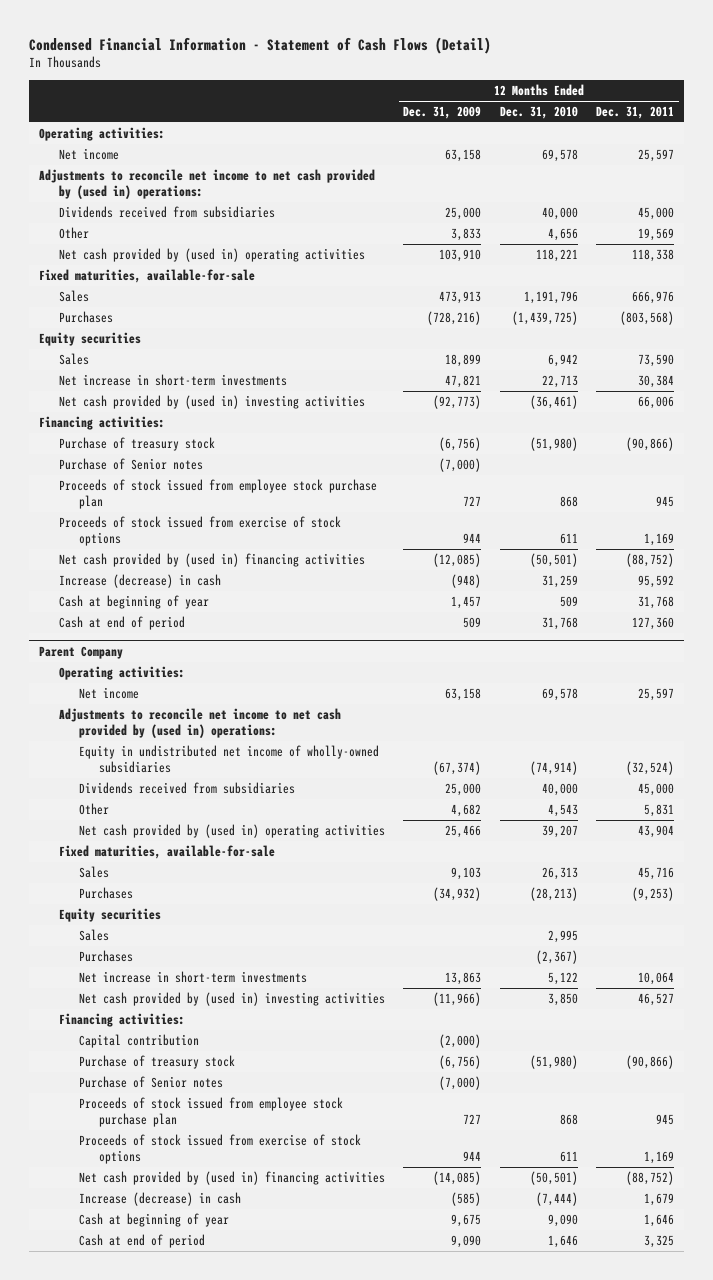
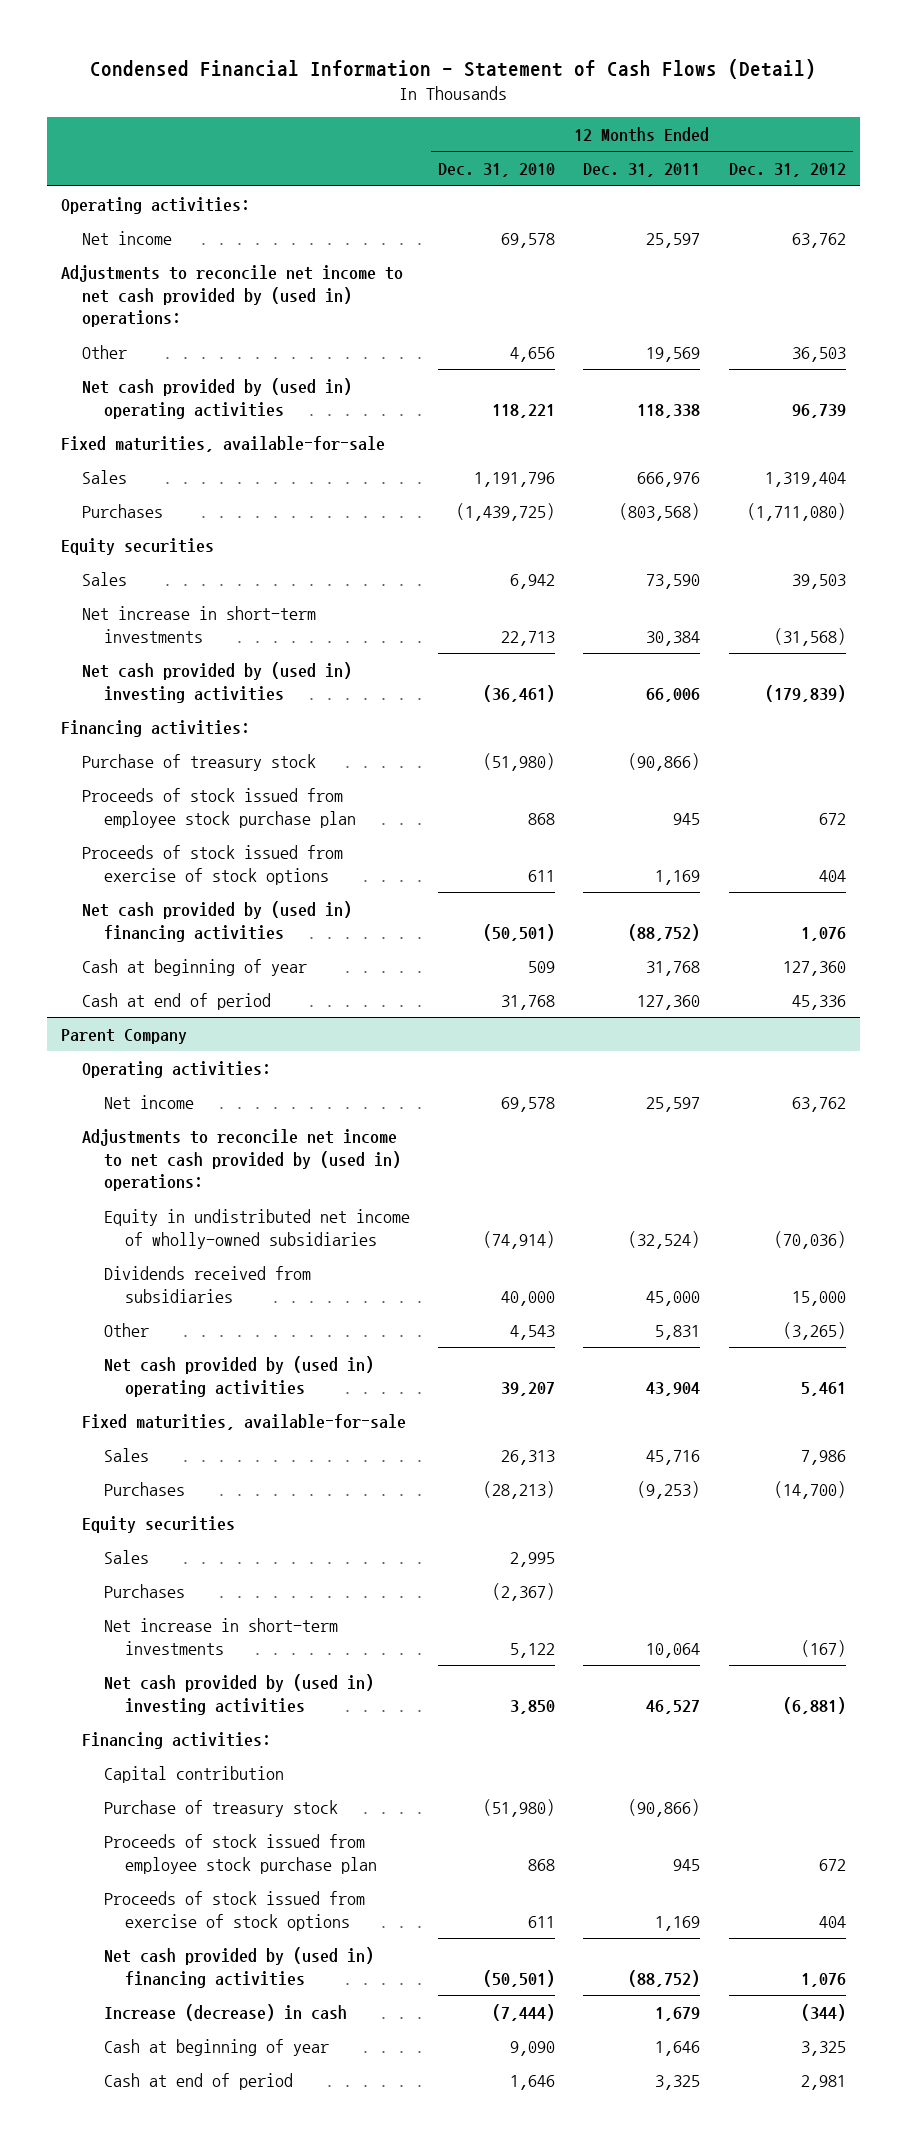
[403,106,482,120] Dec. 31, 2009 -> none
none -> [728,163,846,178] Dec. 31, 2012
[58,205,275,218] Dividends received from subsidiaries -> none
[58,457,203,470] Purchase of Senior notes -> none
[58,573,221,588] Increase (decrease) in cash -> none
[78,1075,223,1088] Purchase of Senior notes -> none

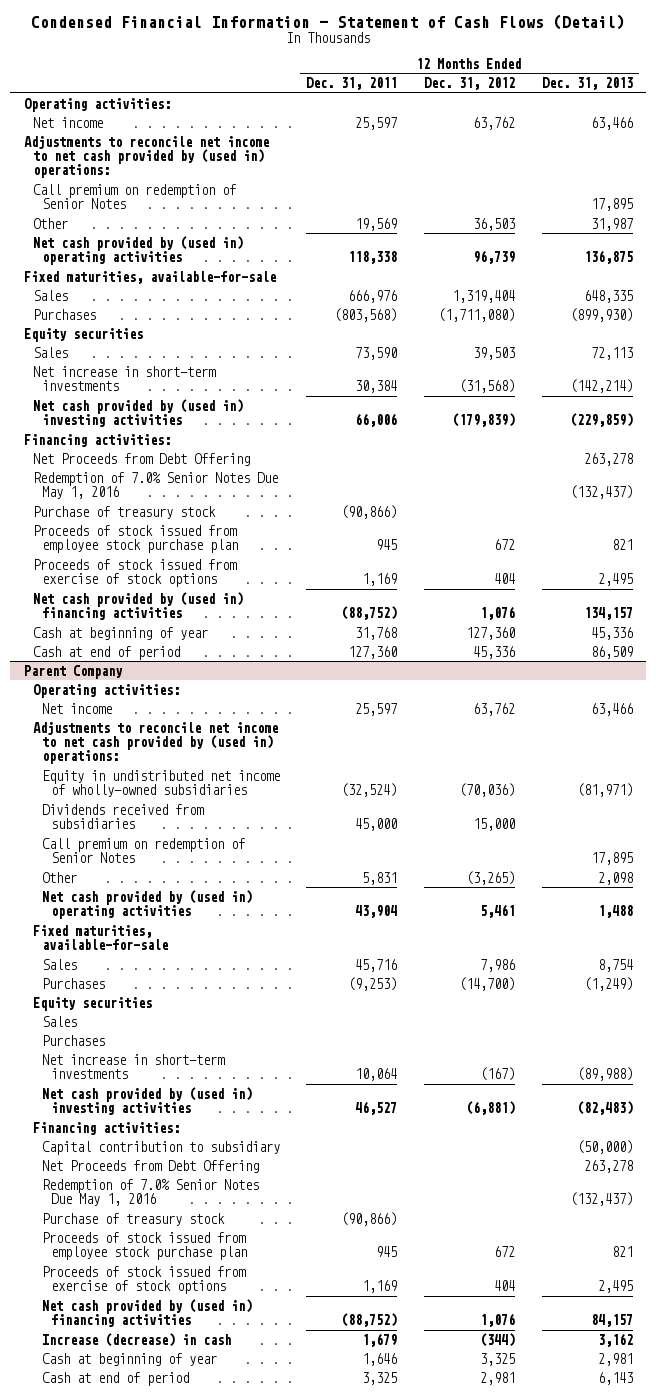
[437,163,555,178] Dec. 31, 2010 -> none
none -> [541,76,633,90] Dec. 31, 2013
none -> [32,183,236,210] Call premium on redemption of Senior Notes
none -> [32,452,250,466] Net Proceeds from Debt Offering
none -> [32,471,278,500] Redemption of 7.0% Senior Notes Due May 1, 2016
none -> [41,837,245,864] Call premium on redemption of Senior Notes
[103,1765,284,1783] Capital contribution -> [41,1140,280,1155] Capital contribution to subsidiary
none -> [41,1159,259,1173] Net Proceeds from Debt Offering
none -> [41,1178,259,1207] Redemption of 7.0% Senior Notes Due May 1, 2016

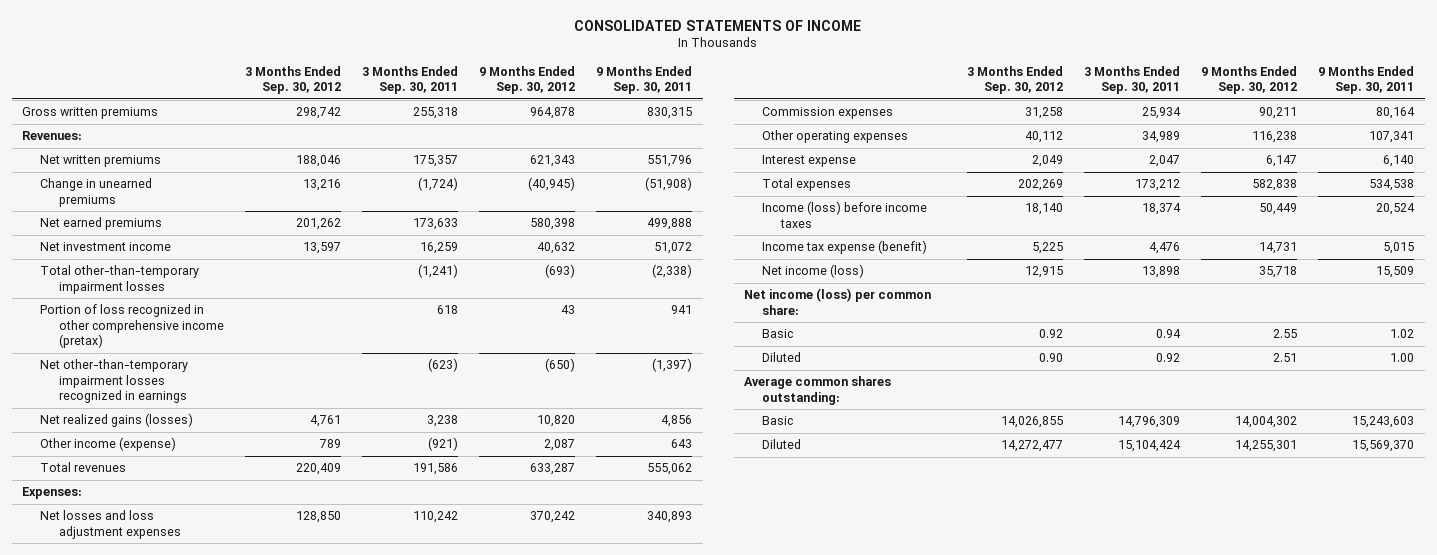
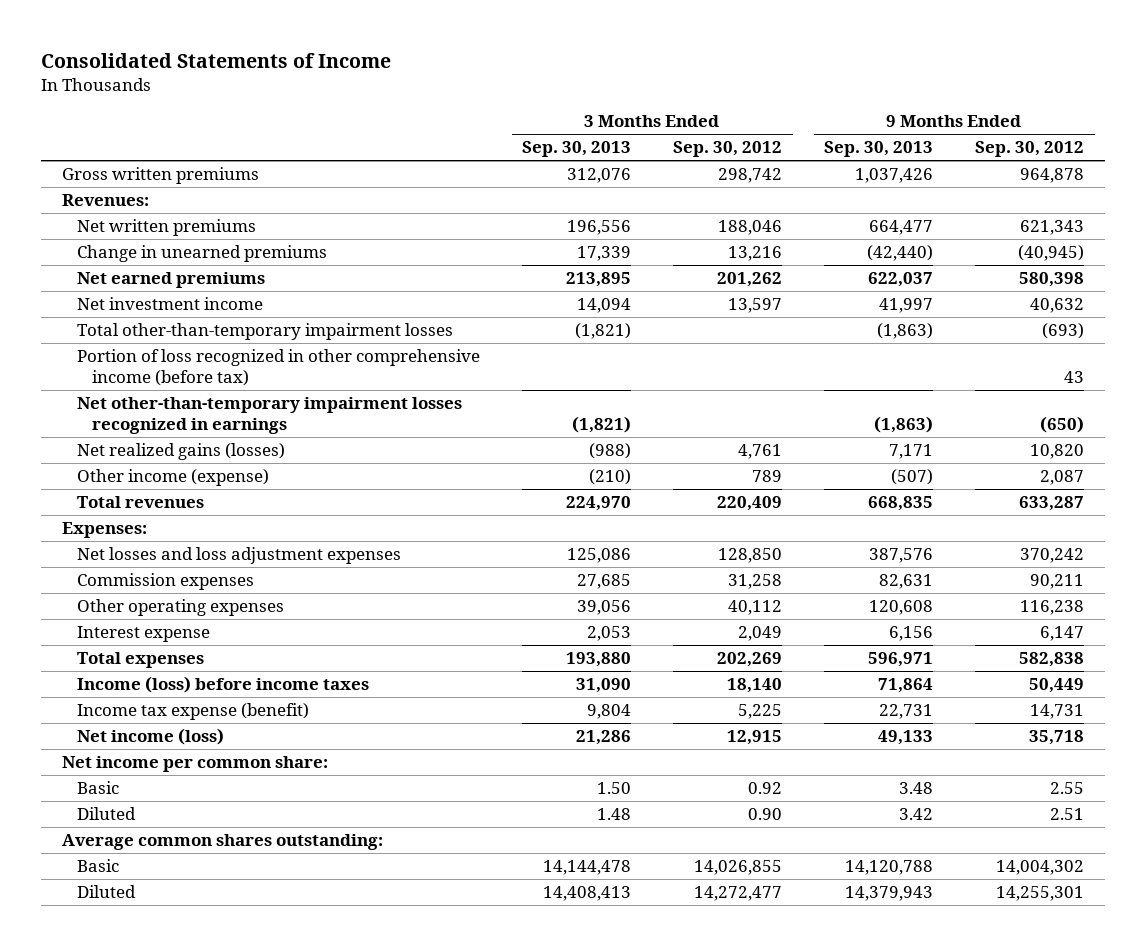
[574,19,862,31] CONSOLIDATED STATEMENTS OF INCOME -> [41,52,392,68] Consolidated Statements of Income
[361,65,458,95] 3 Months Ended Sep. 30, 2011 -> none
[596,65,693,95] 9 Months Ended Sep. 30, 2011 -> none
none -> [522,141,632,158] Sep. 30, 2013
none -> [824,141,934,158] Sep. 30, 2013
[40,304,224,349] Portion of loss recognized in other comprehensive income (pretax) -> [77,349,481,387] Portion of loss recognized in other comprehensive income (before tax)
[744,288,932,315] Net income (loss) per common share: -> [62,756,329,773] Net income per common share:

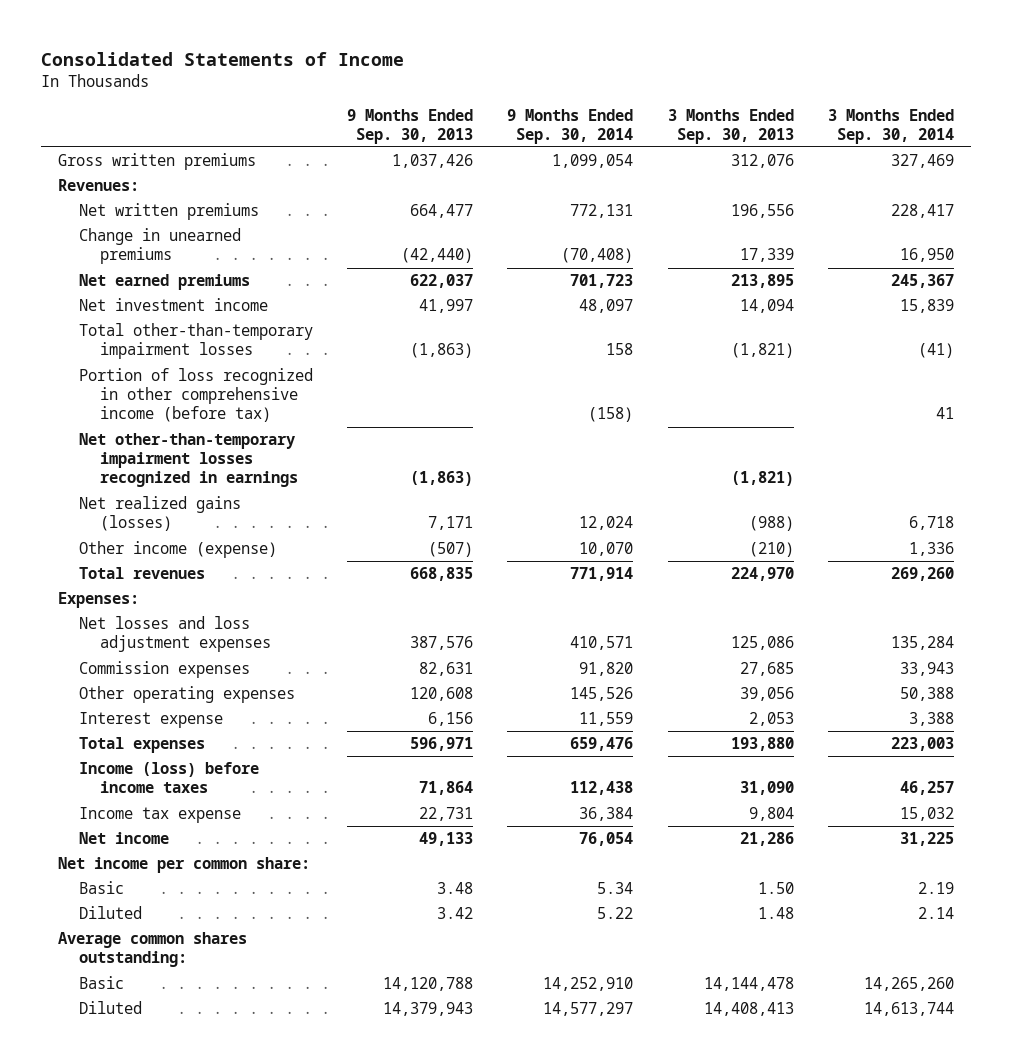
[673,141,783,158] Sep. 30, 2012 -> none
[975,141,1085,158] Sep. 30, 2012 -> none
none -> [507,108,634,144] 9 Months Ended Sep. 30, 2014
none -> [827,108,954,144] 3 Months Ended Sep. 30, 2014
[77,703,310,721] Income tax expense (benefit) -> [79,807,242,824] Income tax expense
[77,728,225,746] Net income (loss) -> [79,832,170,845] Net income

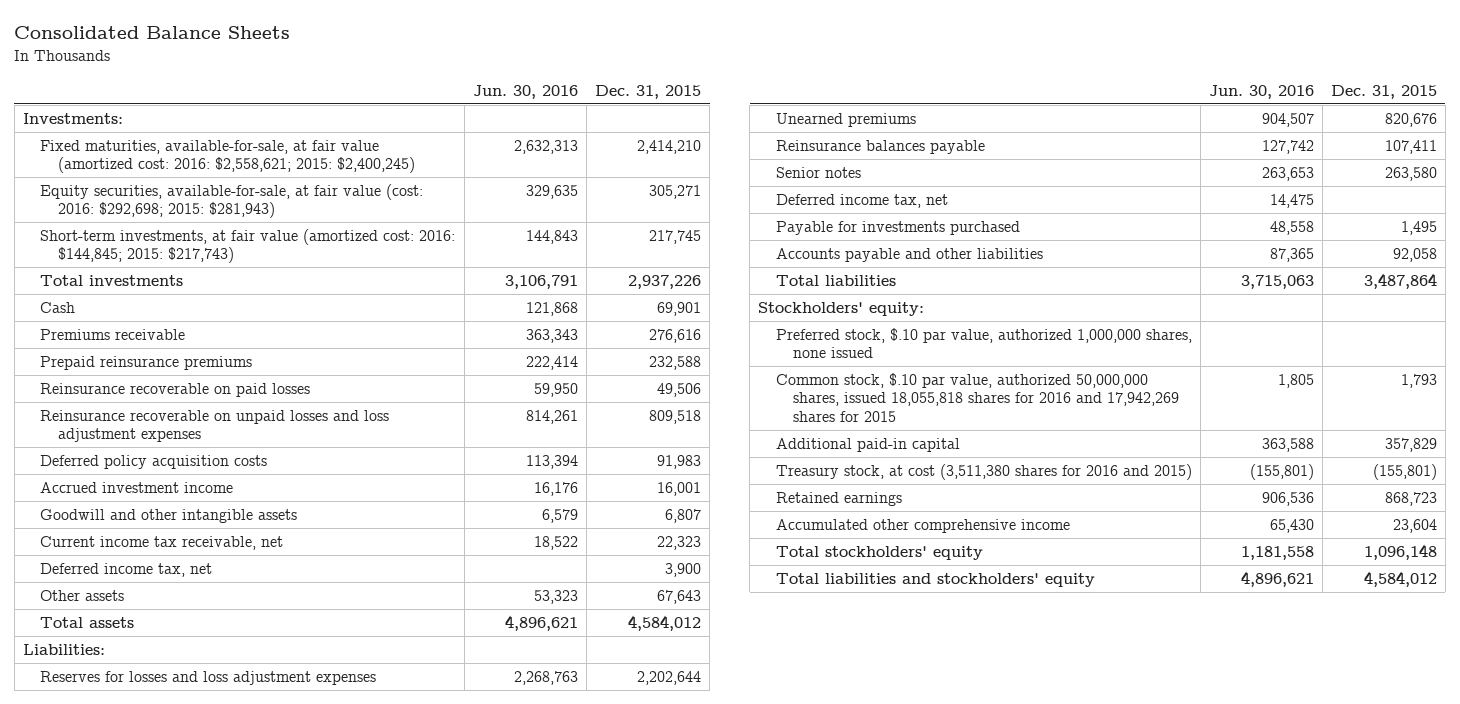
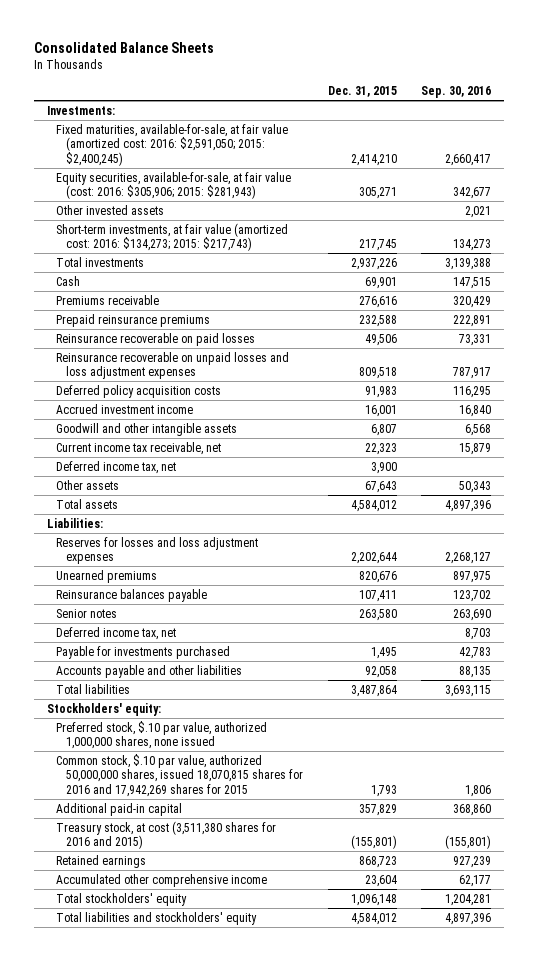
[473,84,579,99] Jun. 30, 2016 -> none
none -> [421,86,492,99] Sep. 30, 2016
[40,139,415,174] Fixed maturities, available-for-sale, at fair value (amortized cost: 2016: $2,558,621; 2015: $2,400,245) -> [56,123,289,166] Fixed maturities, available-for-sale, at fair value (amortized cost: 2016: $2,591,050; 2015: $2,400,245)
[40,183,424,219] Equity securities, available-for-sale, at fair value (cost: 2016: $292,698; 2015: $281,943) -> [56,171,292,200] Equity securities, available-for-sale, at fair value (cost: 2016: $305,906; 2015: $281,943)
none -> [56,204,165,215] Other invested assets
[40,228,456,264] Short-term investments, at fair value (amortized cost: 2016: $144,845; 2015: $217,743) -> [56,222,289,252] Short-term investments, at fair value (amortized cost: 2016: $134,273; 2015: $217,743)
[775,372,1180,422] Common stock, $.10 par value, authorized 50,000,000 shares, issued 18,055,818 shares for 2016 and 17,942,269 shares for 2015 -> [56,753,304,797] Common stock, $.10 par value, authorized 50,000,000 shares, issued 18,070,815 shares for 2016 and 17,942,269 shares for 2015

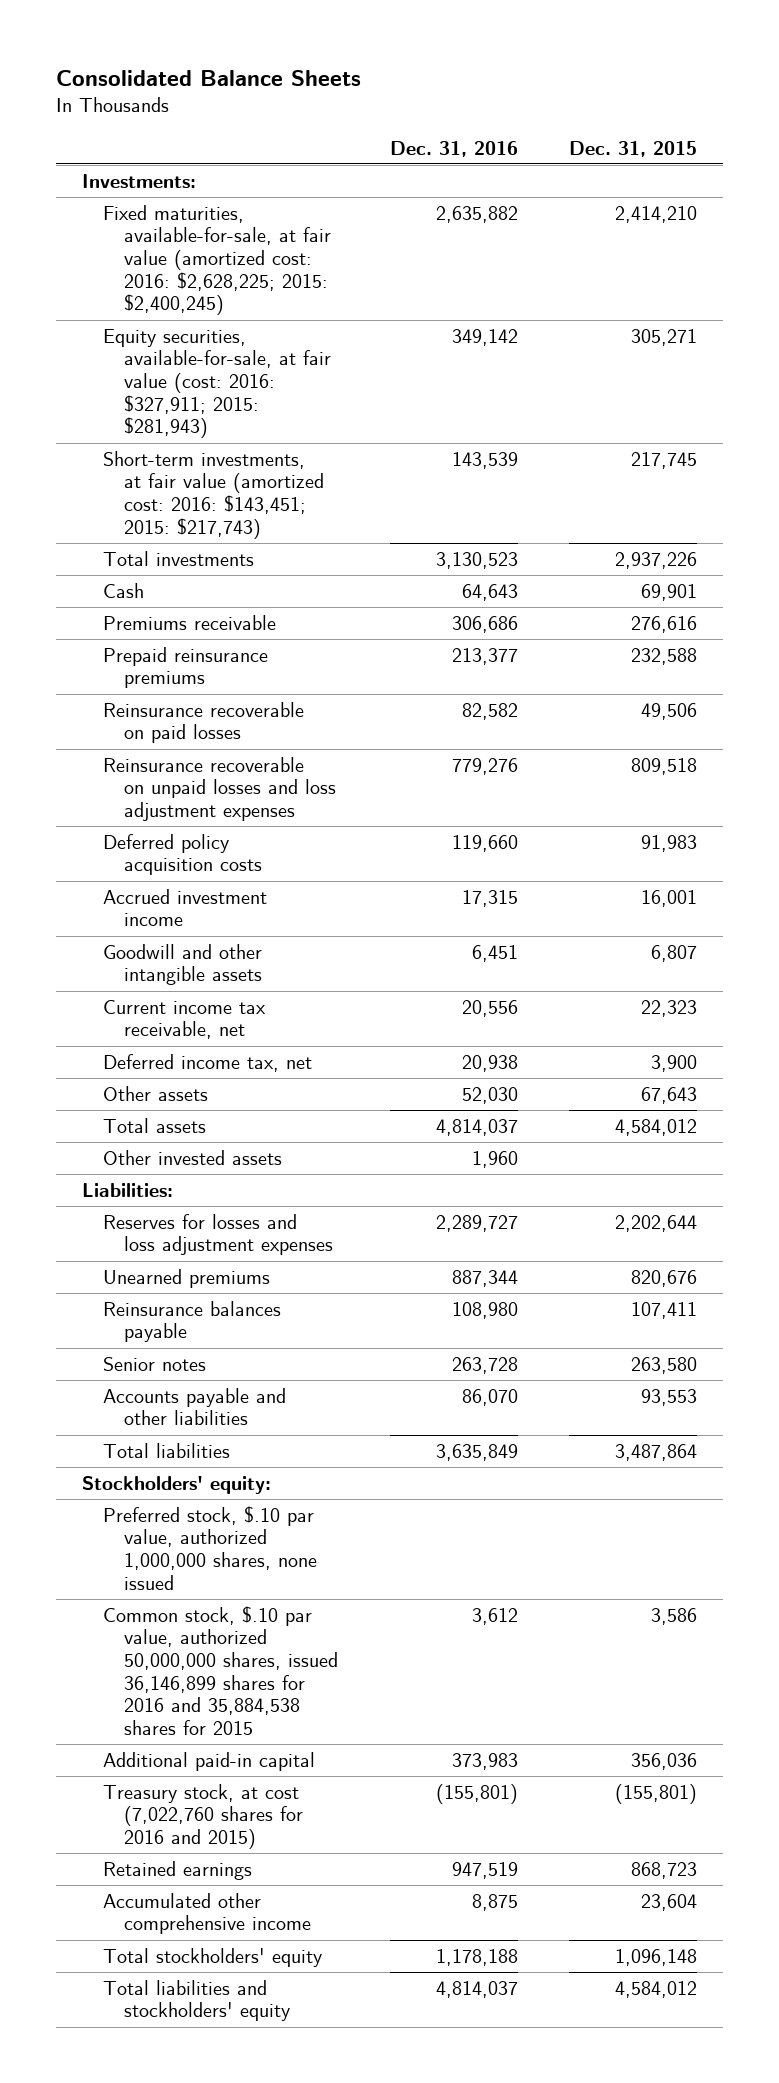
[421,86,492,99] Sep. 30, 2016 -> none
none -> [389,140,518,157] Dec. 31, 2016
[56,123,289,166] Fixed maturities, available-for-sale, at fair value (amortized cost: 2016: $2,591,050; 2015: $2,400,245) -> [103,204,332,316] Fixed maturities, available-for-sale, at fair value (amortized cost: 2016: $2,628,225; 2015: $2,400,245)
[56,171,292,200] Equity securities, available-for-sale, at fair value (cost: 2016: $305,906; 2015: $281,943) -> [103,328,332,439] Equity securities, available-for-sale, at fair value (cost: 2016: $327,911; 2015: $281,943)
[56,222,289,252] Short-term investments, at fair value (amortized cost: 2016: $134,273; 2015: $217,743) -> [103,450,325,539] Short-term investments, at fair value (amortized cost: 2016: $143,451; 2015: $217,743)
[56,204,165,215] Other invested assets -> [103,1149,283,1165] Other invested assets
[56,626,177,640] Deferred income tax, net -> none
[56,645,231,659] Payable for investments purchased -> none
[364,665,397,678] 92,058 -> [641,1388,698,1406] 93,553
[56,753,304,797] Common stock, $.10 par value, authorized 50,000,000 shares, issued 18,070,815 shares for 2016 and 17,942,269 shares for 2015 -> [103,1605,339,1735] Common stock, $.10 par value, authorized 50,000,000 shares, issued 36,146,899 shares for 2016 and 35,884,538 shares for 2015
[370,784,397,797] 1,793 -> [651,1607,698,1625] 3,586
[358,803,397,816] 357,829 -> [631,1752,698,1770] 356,036
[56,820,277,850] Treasury stock, at cost (3,511,380 shares for 2016 and 2015) -> [103,1783,304,1850] Treasury stock, at cost (7,022,760 shares for 2016 and 2015)

